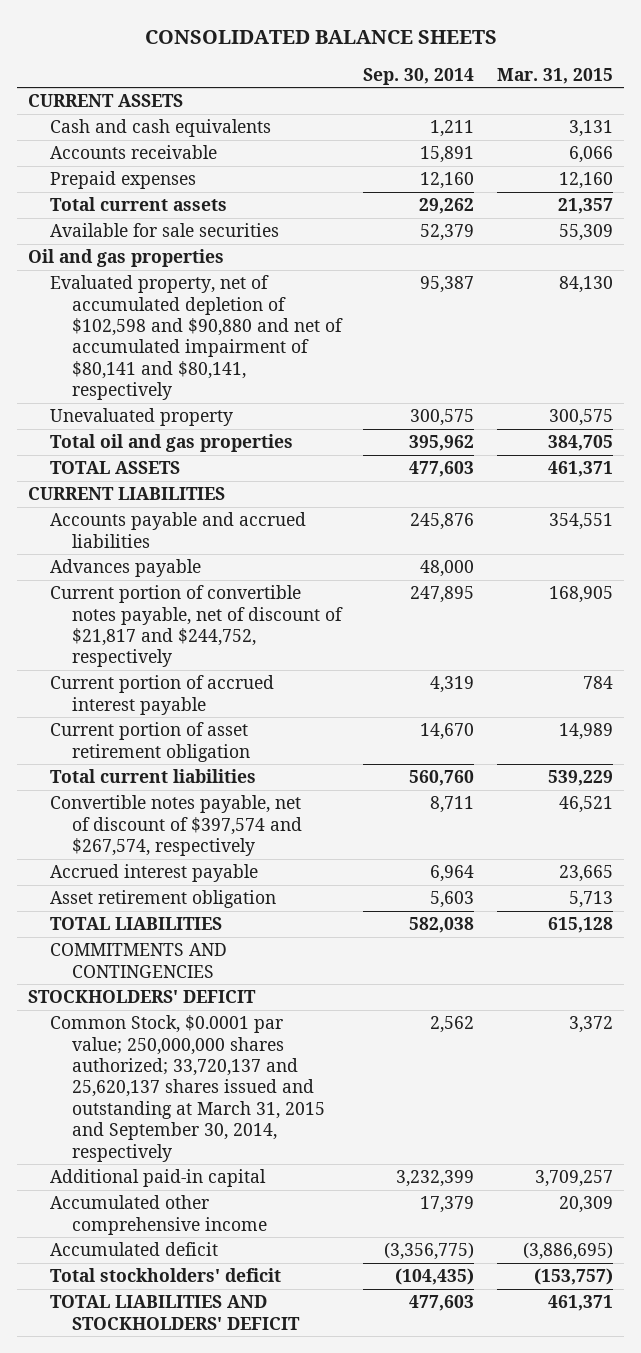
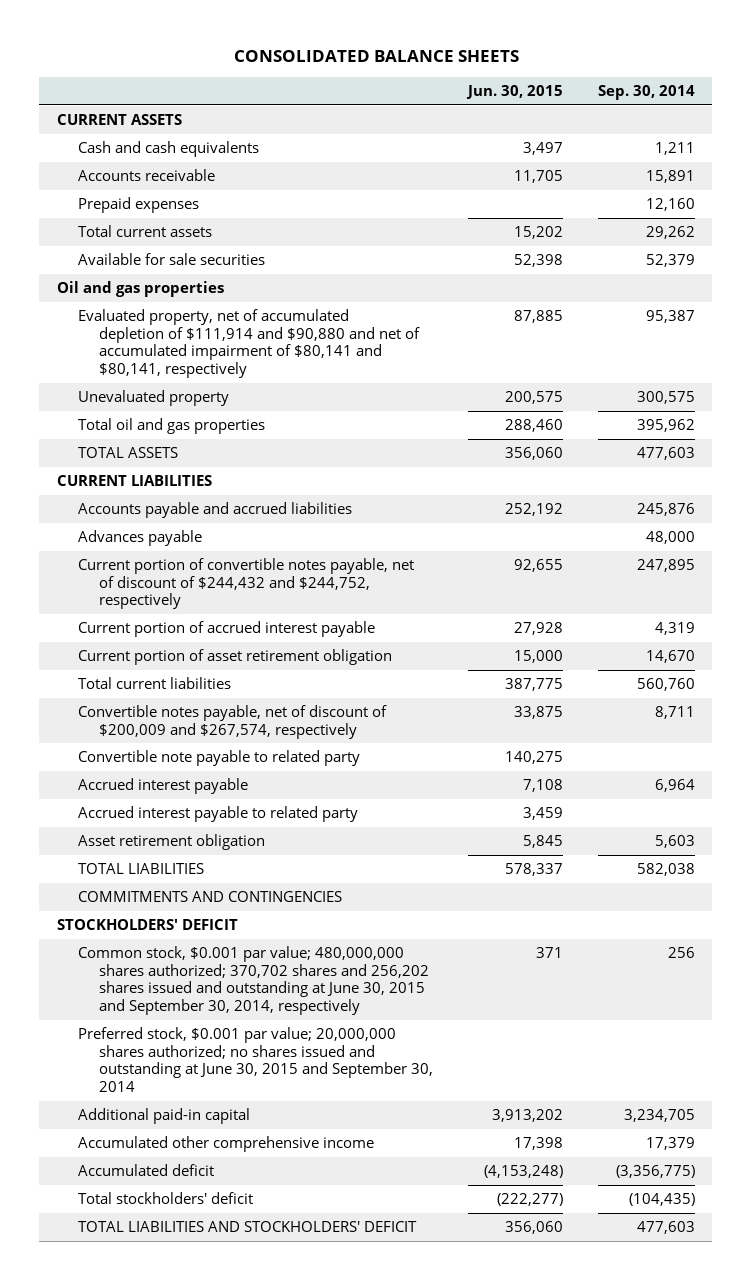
[496,67,613,84] Mar. 31, 2015 -> none
none -> [465,85,563,100] Jun. 30, 2015
[50,275,343,401] Evaluated property, net of accumulated depletion of $102,598 and $90,880 and net of accumulated impairment of $80,141 and $80,141, respectively -> [77,309,420,378] Evaluated property, net of accumulated depletion of $111,914 and $90,880 and net of accumulated impairment of $80,141 and $80,141, respectively
[50,585,343,668] Current portion of convertible notes payable, net of discount of $21,817 and $244,752, respectively -> [77,558,414,610] Current portion of convertible notes payable, net of discount of $244,432 and $244,752, respectively
[50,795,302,857] Convertible notes payable, net of discount of $397,574 and $267,574, respectively -> [77,705,387,739] Convertible notes payable, net of discount of $200,009 and $267,574, respectively
none -> [77,750,360,767] Convertible note payable to related party
none -> [77,806,358,823] Accrued interest payable to related party
[50,1015,325,1162] Common Stock, $0.0001 par value; 250,000,000 shares authorized; 33,720,137 and 25,620,137 shares issued and outstanding at March 31, 2015 and September 30, 2014, respectively -> [77,946,429,1015] Common stock, $0.001 par value; 480,000,000 shares authorized; 370,702 shares and 256,202 shares issued and outstanding at June 30, 2015 and September 30, 2014, respectively
[430,1016,475,1034] 2,562 -> [667,947,695,959] 256
none -> [77,1027,433,1092] Preferred stock, $0.001 par value; 20,000,000 shares authorized; no shares issued and outstanding at June 30, 2015 and September 30, 2014
[396,1170,475,1188] 3,232,399 -> [623,1109,695,1123] 3,234,705

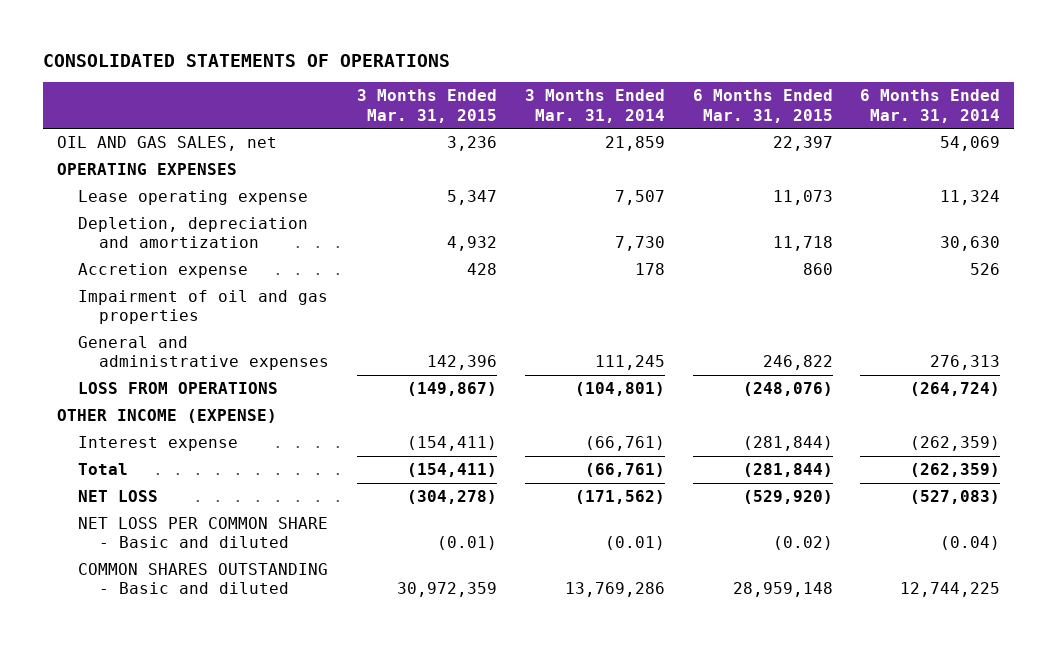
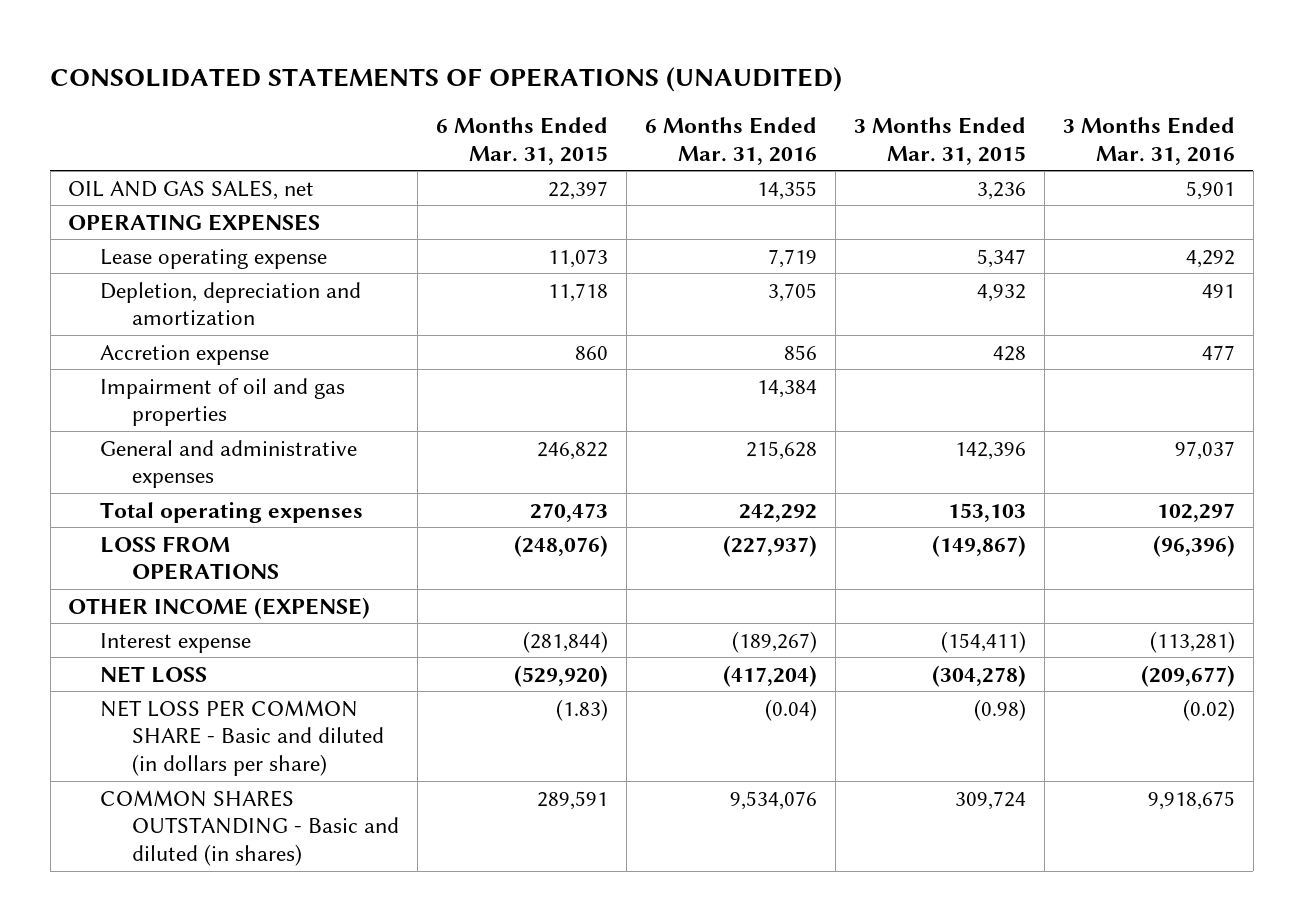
[43,54,451,68] CONSOLIDATED STATEMENTS OF OPERATIONS -> [50,66,843,92] CONSOLIDATED STATEMENTS OF OPERATIONS (UNAUDITED)
[524,89,665,123] 3 Months Ended Mar. 31, 2014 -> none
[860,89,1001,123] 6 Months Ended Mar. 31, 2014 -> none
none -> [644,117,817,165] 6 Months Ended Mar. 31, 2016
none -> [1062,117,1235,165] 3 Months Ended Mar. 31, 2016
none -> [100,501,364,523] Total operating expenses
[78,462,129,475] Total -> none
[78,516,329,549] NET LOSS PER COMMON SHARE - Basic and diluted -> [100,699,385,777] NET LOSS PER COMMON SHARE - Basic and diluted (in dollars per share)
[437,536,498,551] (0.01) -> [973,698,1026,721] (0.98)
[772,536,833,551] (0.02) -> [556,698,609,721] (1.83)
[78,562,329,595] COMMON SHARES OUTSTANDING - Basic and diluted -> [100,789,400,867] COMMON SHARES OUTSTANDING - Basic and diluted (in shares)
[397,582,498,598] 30,972,359 -> [954,790,1026,810] 309,724
[732,582,833,598] 28,959,148 -> [537,790,609,810] 289,591

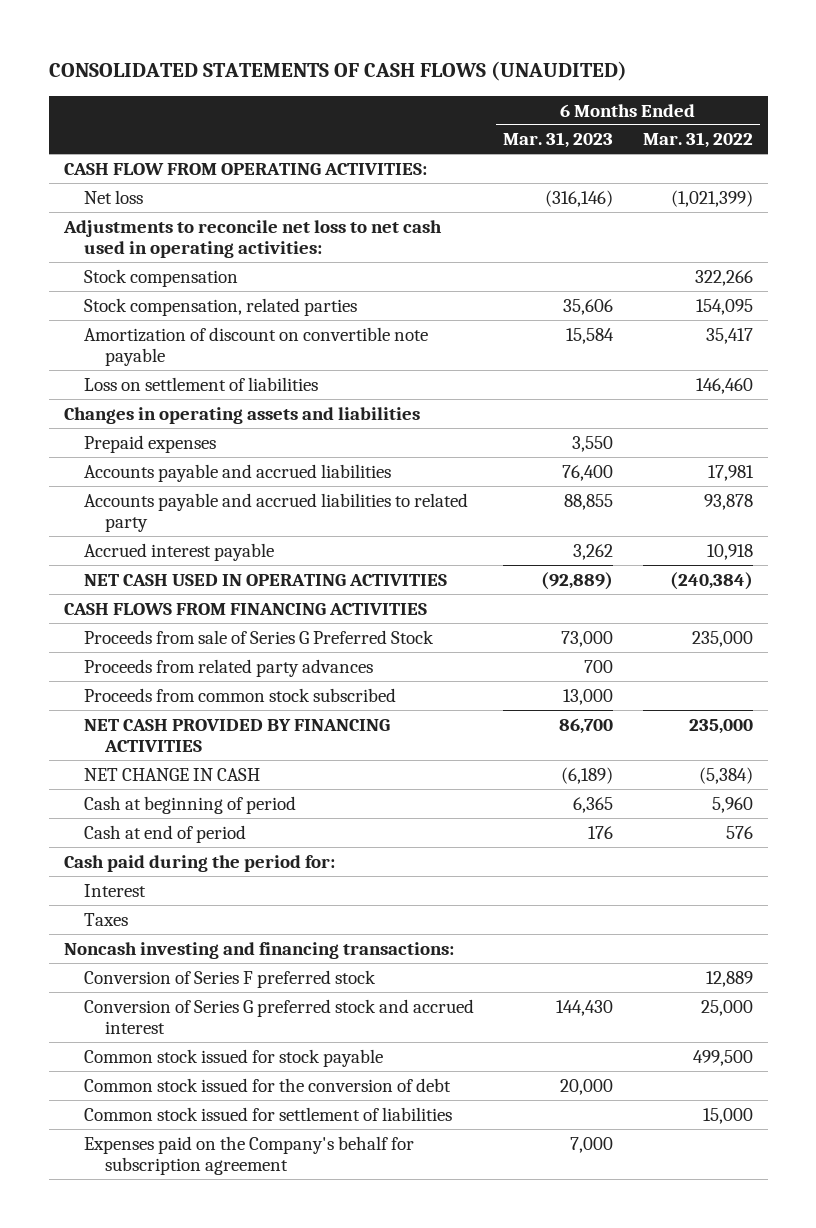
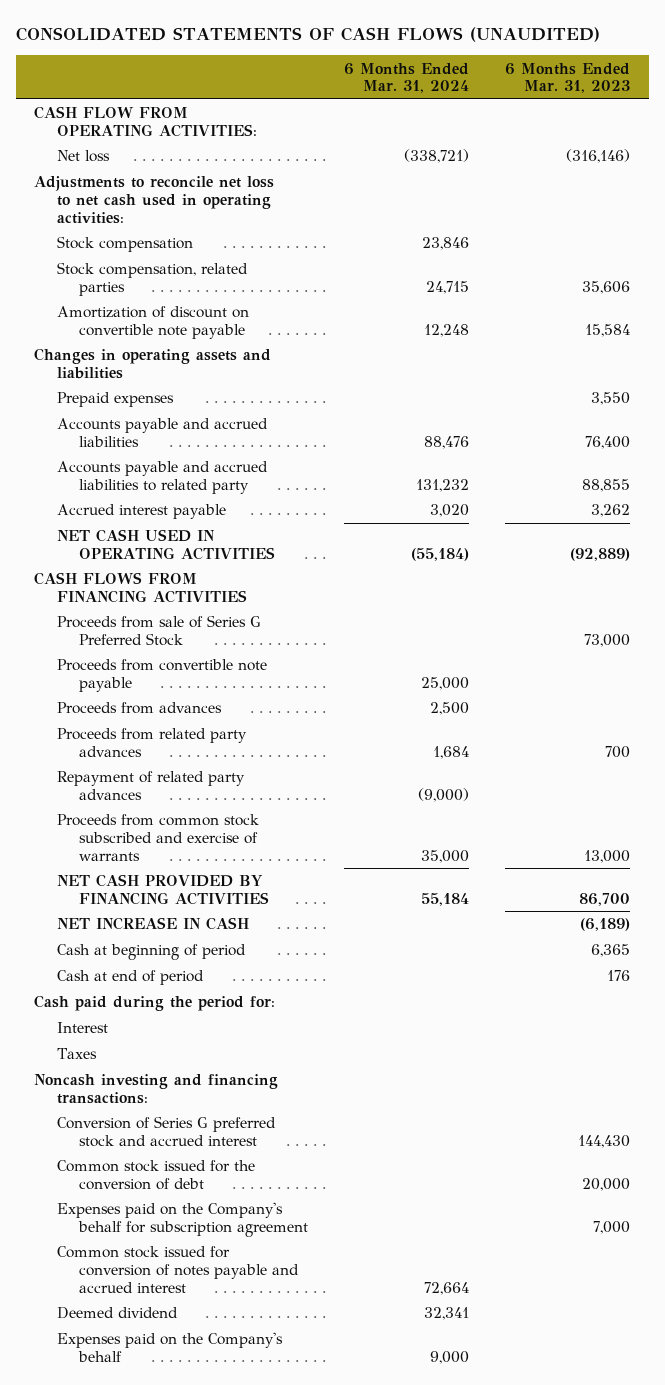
[642,132,753,149] Mar. 31, 2022 -> none
none -> [344,62,470,94] 6 Months Ended Mar. 31, 2024
[84,376,319,391] Loss on settlement of liabilities -> none
none -> [56,659,267,692] Proceeds from convertible note payable
none -> [56,702,222,715] Proceeds from advances
none -> [56,771,245,800] Repayment of related party advances
[84,687,397,702] Proceeds from common stock subscribed -> [56,814,259,861] Proceeds from common stock subscribed and exercise of warrants
[84,767,261,781] NET CHANGE IN CASH -> [56,917,249,931] NET INCREASE IN CASH
[84,969,377,988] Conversion of Series F preferred stock -> none
[84,1048,384,1067] Common stock issued for stock payable -> none
[84,1106,453,1121] Common stock issued for settlement of liabilities -> none
none -> [56,1246,299,1293] Common stock issued for conversion of notes payable and accrued interest
none -> [56,1307,178,1320] Deemed dividend
none -> [56,1332,283,1362] Expenses paid on the Company's behalf

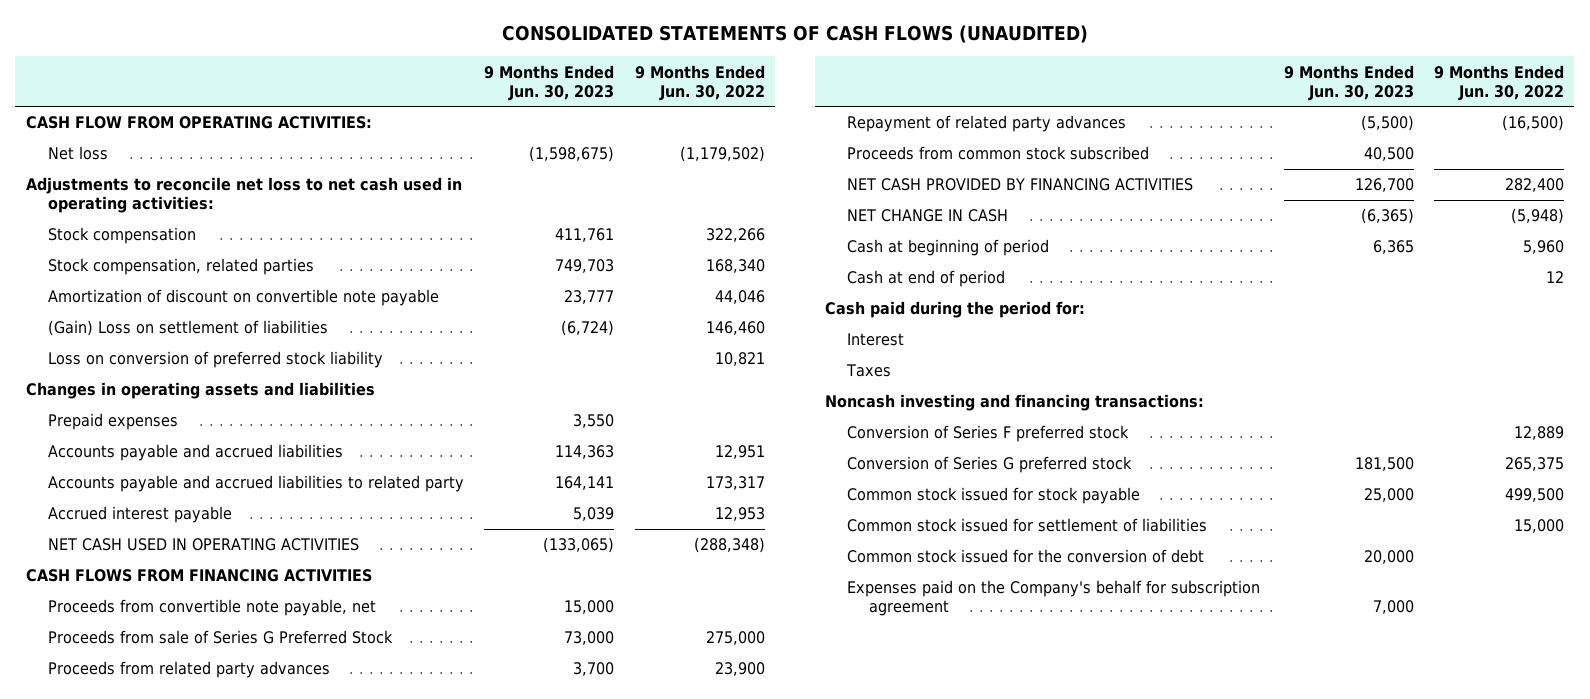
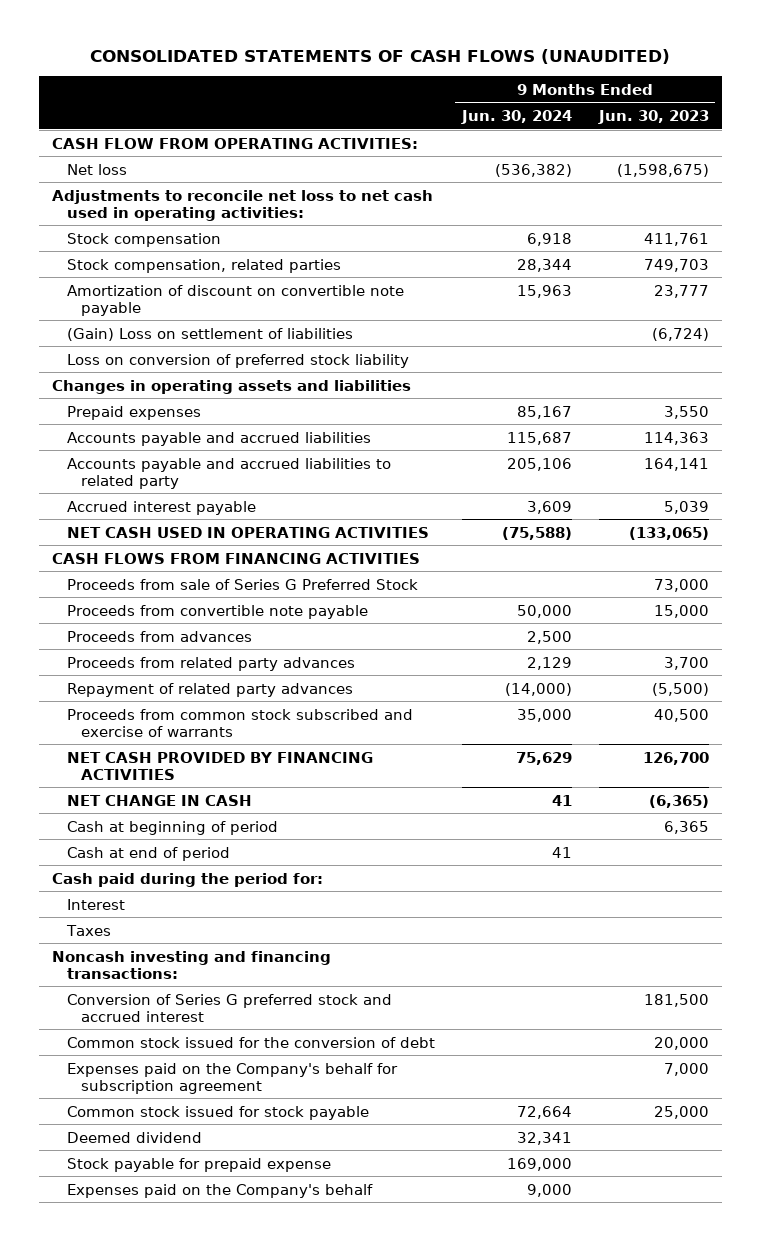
[634,64,765,101] 9 Months Ended Jun. 30, 2022 -> none
none -> [460,110,572,125] Jun. 30, 2024
[47,599,376,617] Proceeds from convertible note payable, net -> none
none -> [66,604,368,619] Proceeds from convertible note payable
none -> [66,630,252,642] Proceeds from advances
[847,146,1150,161] Proceeds from common stock subscribed -> [66,708,413,737] Proceeds from common stock subscribed and exercise of warrants
[847,425,1130,443] Conversion of Series F preferred stock -> none
[847,518,1208,533] Common stock issued for settlement of liabilities -> none
[847,456,1133,474] Conversion of Series G preferred stock -> [66,993,392,1022] Conversion of Series G preferred stock and accrued interest
[847,487,1141,505] Common stock issued for stock payable -> [66,1105,369,1120] Common stock issued for stock payable
none -> [66,1131,202,1143] Deemed dividend
none -> [66,1157,331,1172] Stock payable for prepaid expense
none -> [66,1183,373,1198] Expenses paid on the Company's behalf

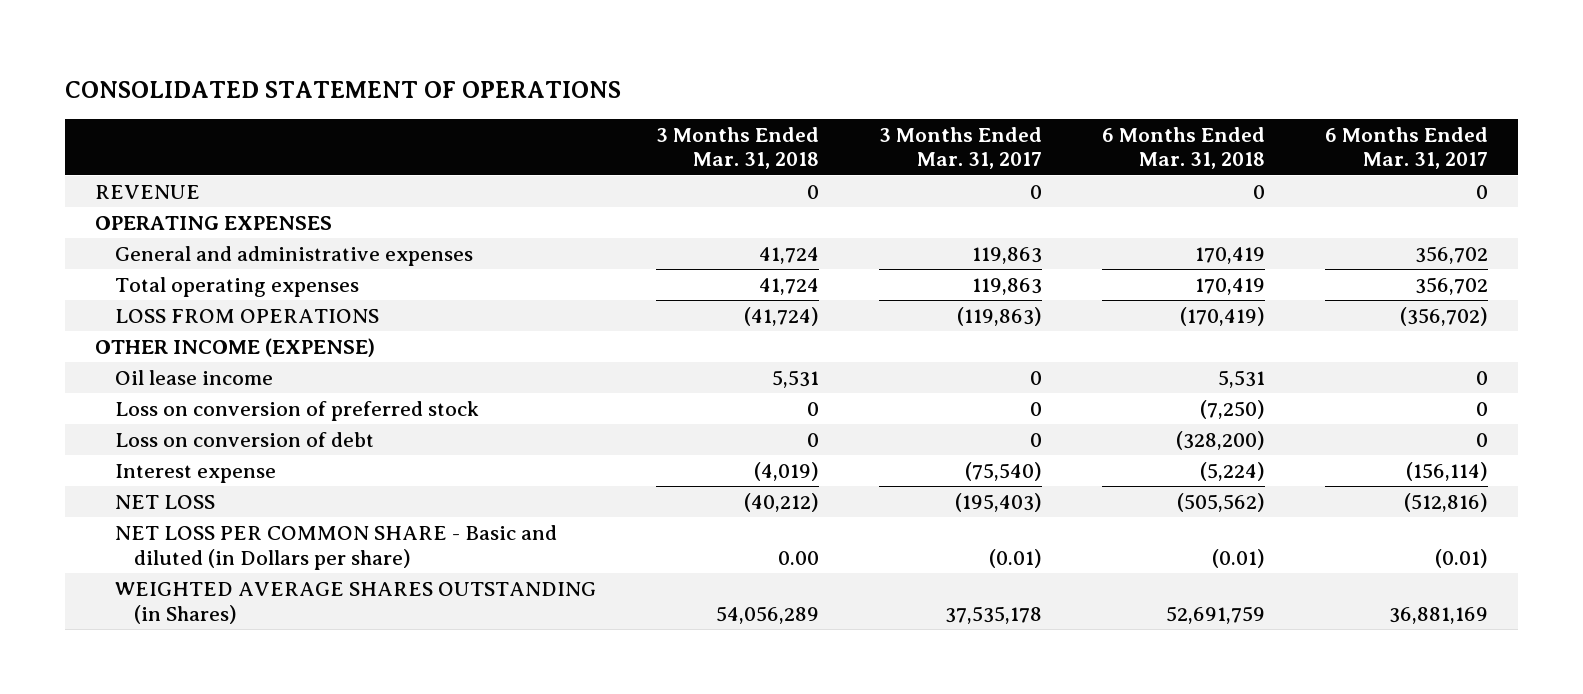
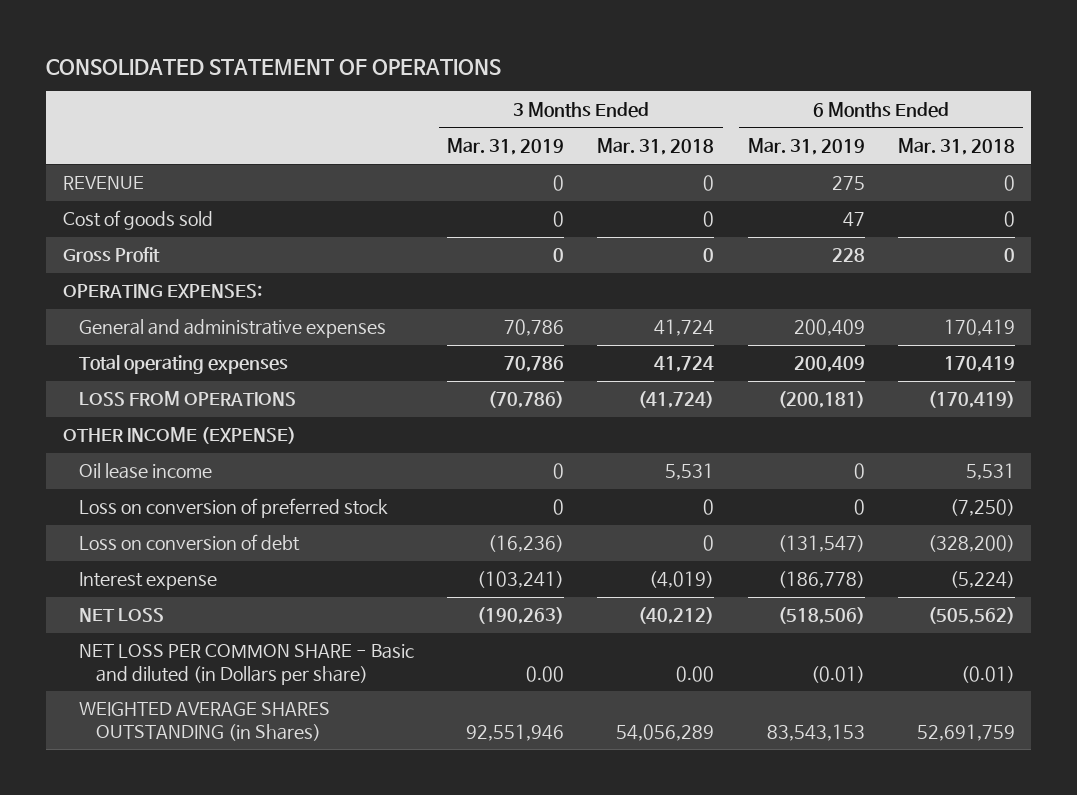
[878,126,1042,170] 3 Months Ended Mar. 31, 2017 -> none
[1325,126,1489,170] 6 Months Ended Mar. 31, 2017 -> none
none -> [447,138,565,156] Mar. 31, 2019
none -> [747,138,865,156] Mar. 31, 2019
none -> [62,210,213,231] Cost of goods sold
none -> [62,247,160,263] Gross Profit
[95,215,333,230] OPERATING EXPENSES -> [62,284,262,299] OPERATING EXPENSES:

